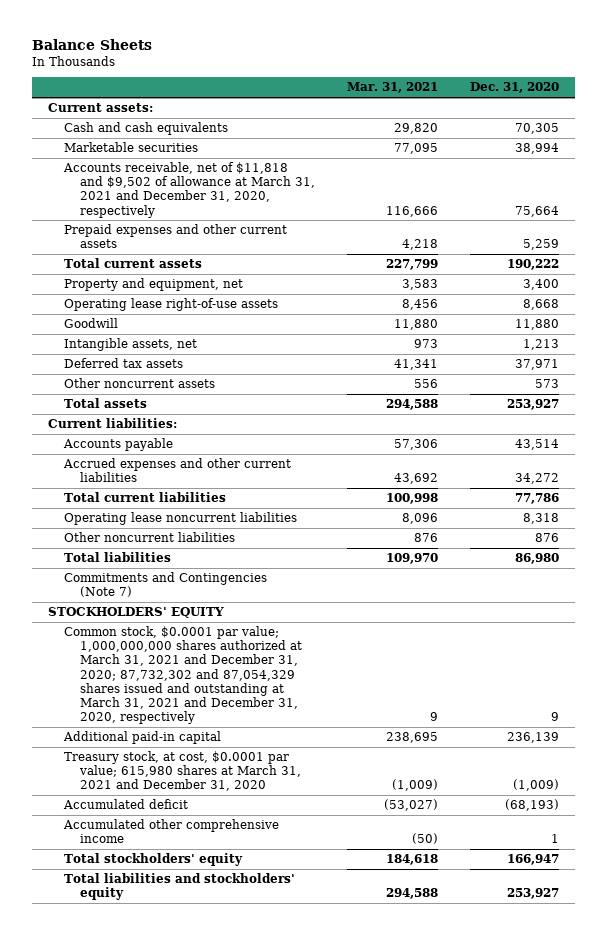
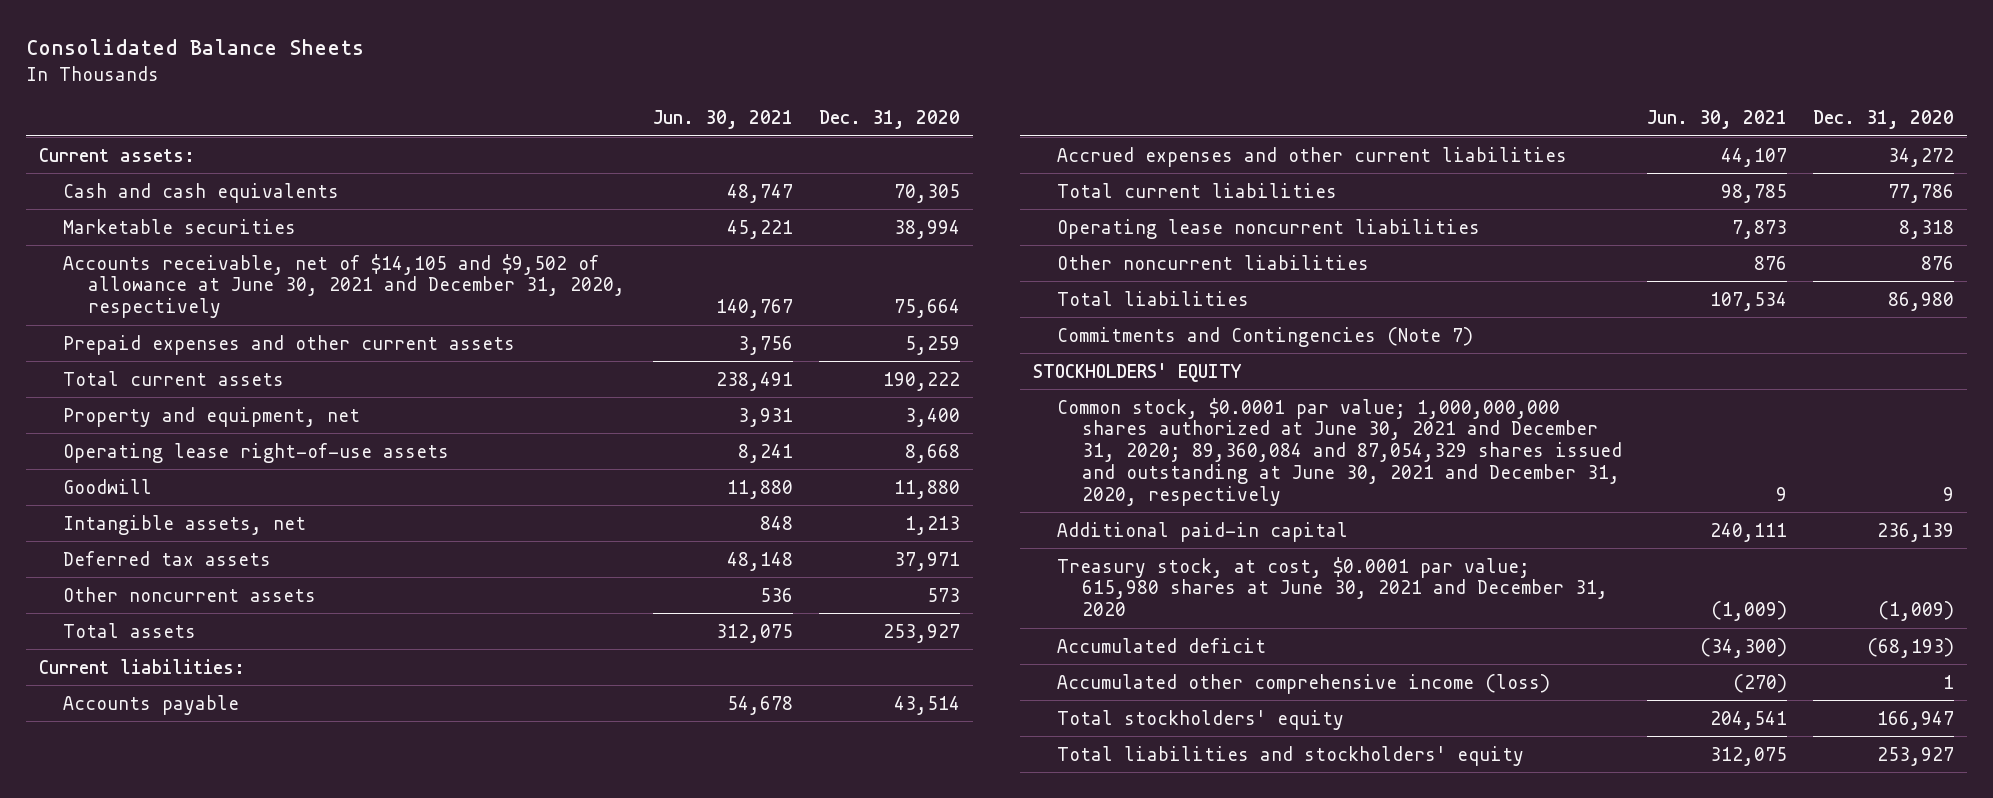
[31,38,152,50] Balance Sheets -> [26,39,365,56] Consolidated Balance Sheets
[347,82,439,94] Mar. 31, 2021 -> none
none -> [653,110,794,130] Jun. 30, 2021
[62,162,316,218] Accounts receivable, net of $11,818 and $9,502 of allowance at March 31, 2021 and December 31, 2020, respectively -> [63,253,625,319] Accounts receivable, net of $14,105 and $9,502 of allowance at June 30, 2021 and December 31, 2020, respectively
[63,626,303,724] Common stock, $0.0001 par value; 1,000,000,000 shares authorized at March 31, 2021 and December 31, 2020; 87,732,302 and 87,054,329 shares issued and outstanding at March 31, 2021 and December 31, 2020, respectively -> [1057,397,1622,506] Common stock, $0.0001 par value; 1,000,000,000 shares authorized at June 30, 2021 and December 31, 2020; 89,360,084 and 87,054,329 shares issued and outstanding at June 30, 2021 and December 31, 2020, respectively
[63,751,302,792] Treasury stock, at cost, $0.0001 par value; 615,980 shares at March 31, 2021 and December 31, 2020 -> [1057,556,1608,617] Treasury stock, at cost, $0.0001 par value; 615,980 shares at June 30, 2021 and December 31, 2020
[62,819,279,844] Accumulated other comprehensive income -> [1057,673,1551,694] Accumulated other comprehensive income (loss)

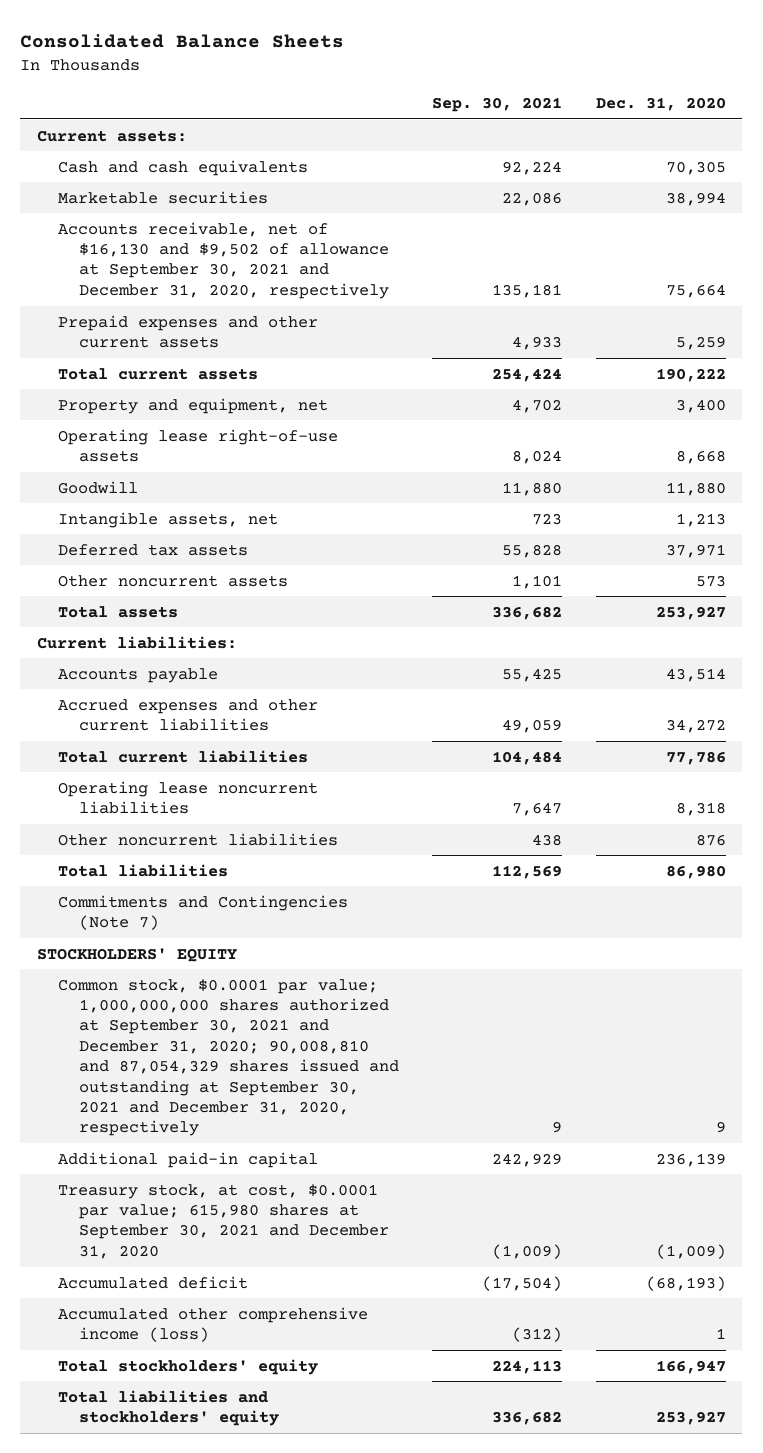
[653,110,794,130] Jun. 30, 2021 -> none
none -> [432,97,563,113] Sep. 30, 2021
[63,253,625,319] Accounts receivable, net of $14,105 and $9,502 of allowance at June 30, 2021 and December 31, 2020, respectively -> [58,221,390,299] Accounts receivable, net of $16,130 and $9,502 of allowance at September 30, 2021 and December 31, 2020, respectively
[1057,397,1622,506] Common stock, $0.0001 par value; 1,000,000,000 shares authorized at June 30, 2021 and December 31, 2020; 89,360,084 and 87,054,329 shares issued and outstanding at June 30, 2021 and December 31, 2020, respectively -> [58,978,400,1137] Common stock, $0.0001 par value; 1,000,000,000 shares authorized at September 30, 2021 and December 31, 2020; 90,008,810 and 87,054,329 shares issued and outstanding at September 30, 2021 and December 31, 2020, respectively
[1057,556,1608,617] Treasury stock, at cost, $0.0001 par value; 615,980 shares at June 30, 2021 and December 31, 2020 -> [58,1183,390,1259] Treasury stock, at cost, $0.0001 par value; 615,980 shares at September 30, 2021 and December 31, 2020

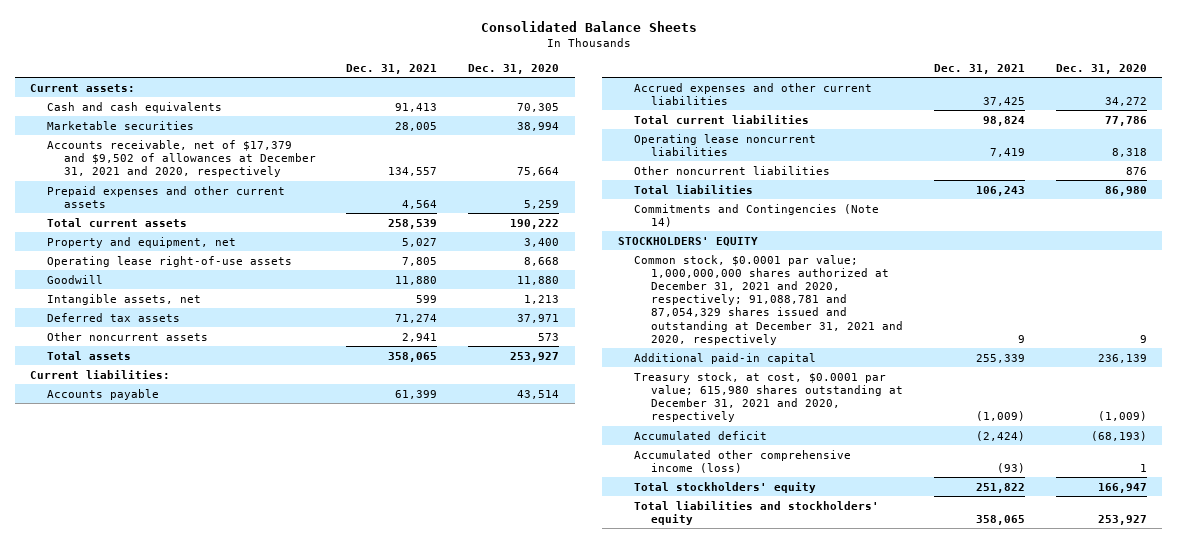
[432,97,563,113] Sep. 30, 2021 -> none
none -> [346,63,438,74] Dec. 31, 2021
[58,221,390,299] Accounts receivable, net of $16,130 and $9,502 of allowance at September 30, 2021 and December 31, 2020, respectively -> [47,139,316,178] Accounts receivable, net of $17,379 and $9,502 of allowances at December 31, 2021 and 2020, respectively
[58,894,349,931] Commitments and Contingencies (Note 7) -> [634,203,880,227] Commitments and Contingencies (Note 14)
[58,978,400,1137] Common stock, $0.0001 par value; 1,000,000,000 shares authorized at September 30, 2021 and December 31, 2020; 90,008,810 and 87,054,329 shares issued and outstanding at September 30, 2021 and December 31, 2020, respectively -> [634,254,903,345] Common stock, $0.0001 par value; 1,000,000,000 shares authorized at December 31, 2021 and 2020, respectively; 91,088,781 and 87,054,329 shares issued and outstanding at December 31, 2021 and 2020, respectively
[58,1183,390,1259] Treasury stock, at cost, $0.0001 par value; 615,980 shares at September 30, 2021 and December 31, 2020 -> [634,371,903,423] Treasury stock, at cost, $0.0001 par value; 615,980 shares outstanding at December 31, 2021 and 2020, respectively

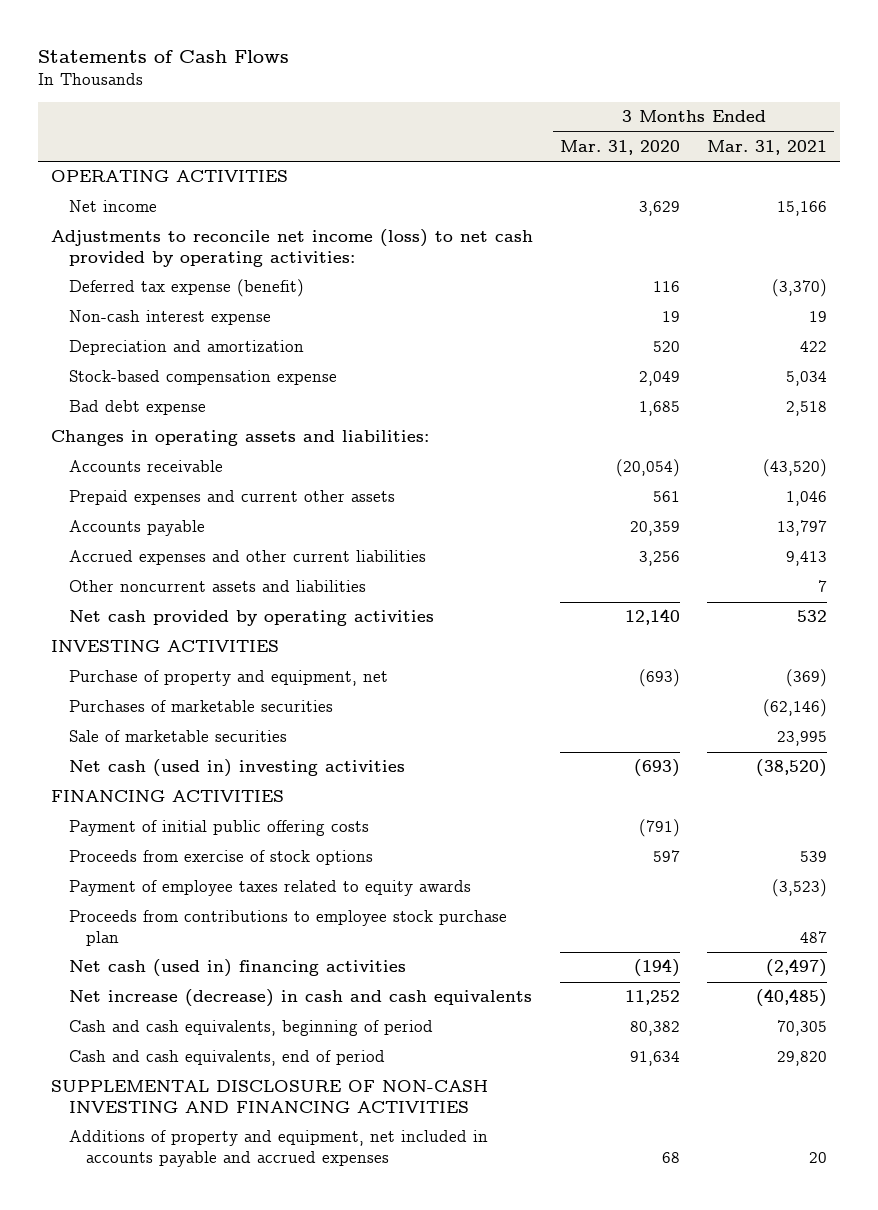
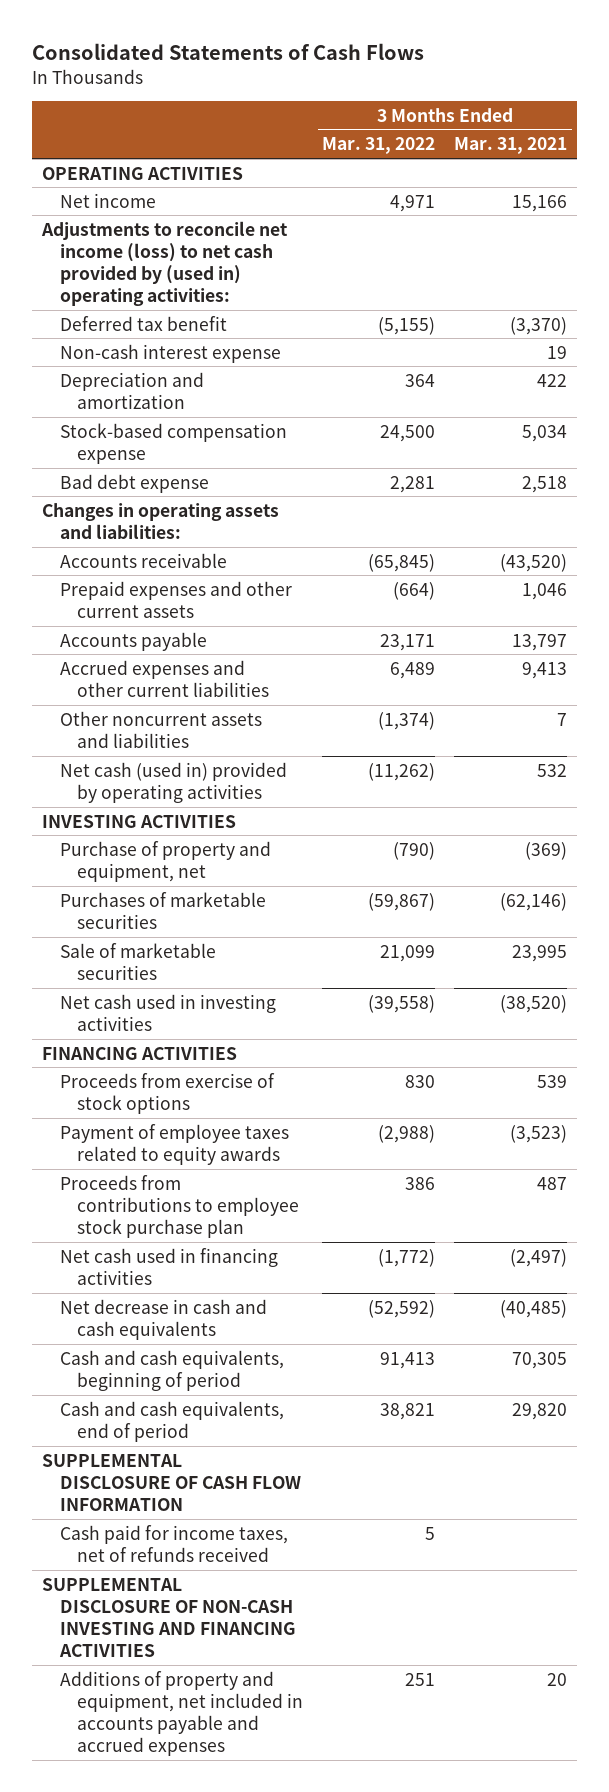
[37,50,289,64] Statements of Cash Flows -> [32,42,425,60] Consolidated Statements of Cash Flows
[560,139,681,155] Mar. 31, 2020 -> none
none -> [322,137,436,155] Mar. 31, 2022
[51,229,534,267] Adjustments to reconcile net income (loss) to net cash provided by operating activities: -> [41,220,289,307] Adjustments to reconcile net income (loss) to net cash provided by (used in) operating activities:
[68,279,304,298] Deferred tax expense (benefit) -> [59,315,227,331] Deferred tax benefit
[68,490,395,506] Prepaid expenses and current other assets -> [59,580,292,618] Prepaid expenses and other current assets
[68,610,434,627] Net cash provided by operating activities -> [59,761,287,803] Net cash (used in) provided by operating activities
[68,759,405,778] Net cash (used in) investing activities -> [59,993,276,1031] Net cash used in investing activities
[68,820,369,837] Payment of initial public offering costs -> none
[68,959,406,978] Net cash (used in) financing activities -> [59,1247,278,1285] Net cash used in financing activities
[68,989,532,1008] Net increase (decrease) in cash and cash equivalents -> [59,1298,267,1340] Net decrease in cash and cash equivalents
none -> [42,1453,301,1511] SUPPLEMENTAL DISCLOSURE OF CASH FLOW INFORMATION
none -> [59,1524,288,1562] Cash paid for income taxes, net of refunds received

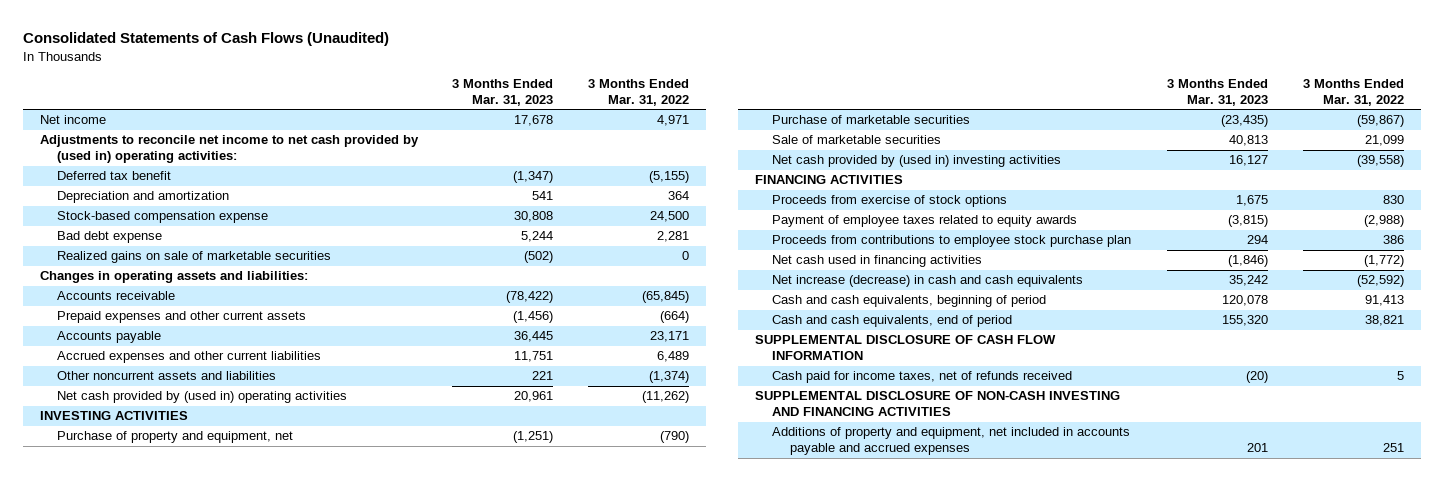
[32,42,425,60] Consolidated Statements of Cash Flows -> [23,32,390,47] Consolidated Statements of Cash Flows (Unaudited)
[454,137,568,155] Mar. 31, 2021 -> none
none -> [452,78,554,106] 3 Months Ended Mar. 31, 2023
[42,166,244,180] OPERATING ACTIVITIES -> none
[41,220,289,307] Adjustments to reconcile net income (loss) to net cash provided by (used in) operating activities: -> [40,135,420,164] Adjustments to reconcile net income to net cash provided by (used in) operating activities:
[59,343,281,363] Non-cash interest expense -> none
none -> [57,251,332,264] Realized gains on sale of marketable securities
[59,761,287,803] Net cash (used in) provided by operating activities -> [57,391,348,404] Net cash provided by (used in) operating activities
[59,891,266,929] Purchases of marketable securities -> [772,115,971,125] Purchase of marketable securities
[59,993,276,1031] Net cash used in investing activities -> [772,155,1062,168] Net cash provided by (used in) investing activities
[59,1298,267,1340] Net decrease in cash and cash equivalents -> [772,275,1084,288] Net increase (decrease) in cash and cash equivalents

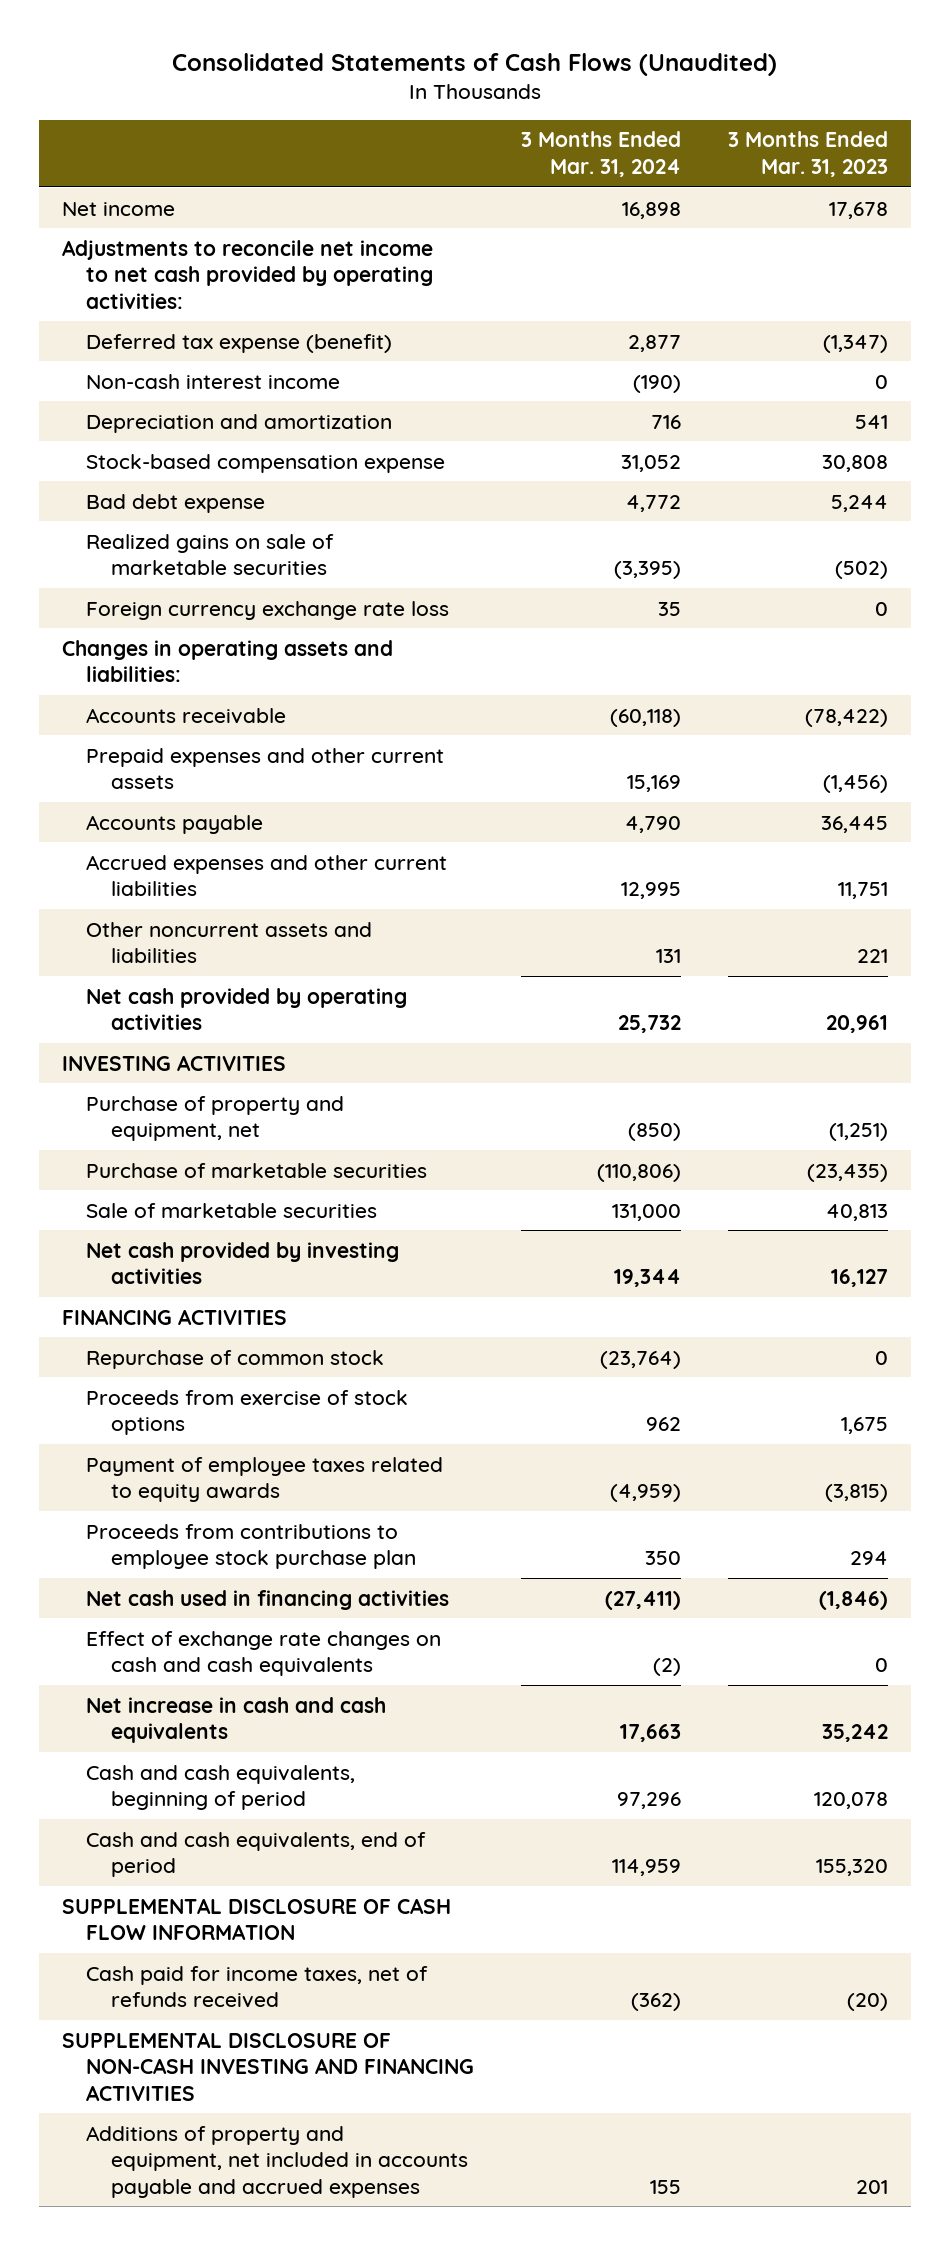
[587,78,689,106] 3 Months Ended Mar. 31, 2022 -> none
none -> [521,131,682,177] 3 Months Ended Mar. 31, 2024
[40,135,420,164] Adjustments to reconcile net income to net cash provided by (used in) operating activities: -> [61,239,434,309] Adjustments to reconcile net income to net cash provided by operating activities:
[57,171,172,181] Deferred tax benefit -> [86,333,393,353] Deferred tax expense (benefit)
none -> [86,373,341,389] Non-cash interest income
none -> [86,600,450,620] Foreign currency exchange rate loss
[57,391,348,404] Net cash provided by (used in) operating activities -> [86,987,408,1031] Net cash provided by operating activities
[772,155,1062,168] Net cash provided by (used in) investing activities -> [86,1241,400,1285] Net cash provided by investing activities
none -> [86,1349,385,1369] Repurchase of common stock
none -> [86,1630,442,1677] Effect of exchange rate changes on cash and cash equivalents
[772,275,1084,288] Net increase (decrease) in cash and cash equivalents -> [86,1696,387,1744] Net increase in cash and cash equivalents

